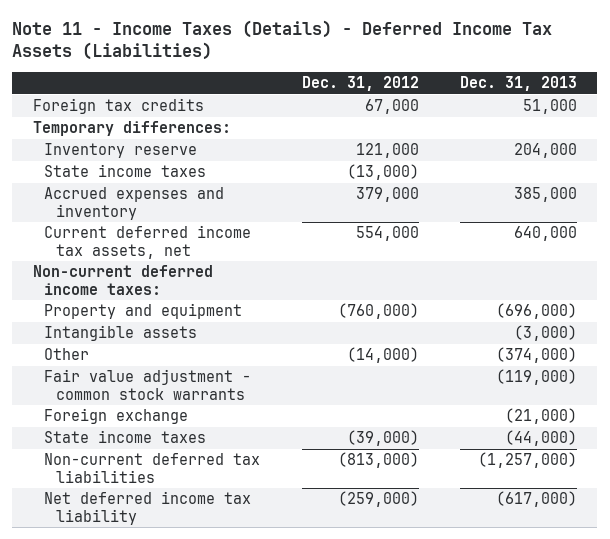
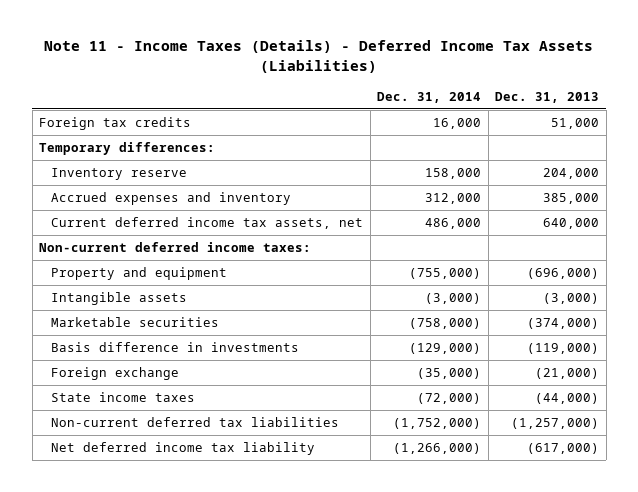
[301,76,419,92] Dec. 31, 2012 -> none
none -> [377,91,482,103] Dec. 31, 2014
[44,164,207,178] State income taxes -> none
[44,348,90,361] Other -> [51,317,220,328] Marketable securities
[44,369,252,400] Fair value adjustment - common stock warrants -> [51,342,300,353] Basis difference in investments

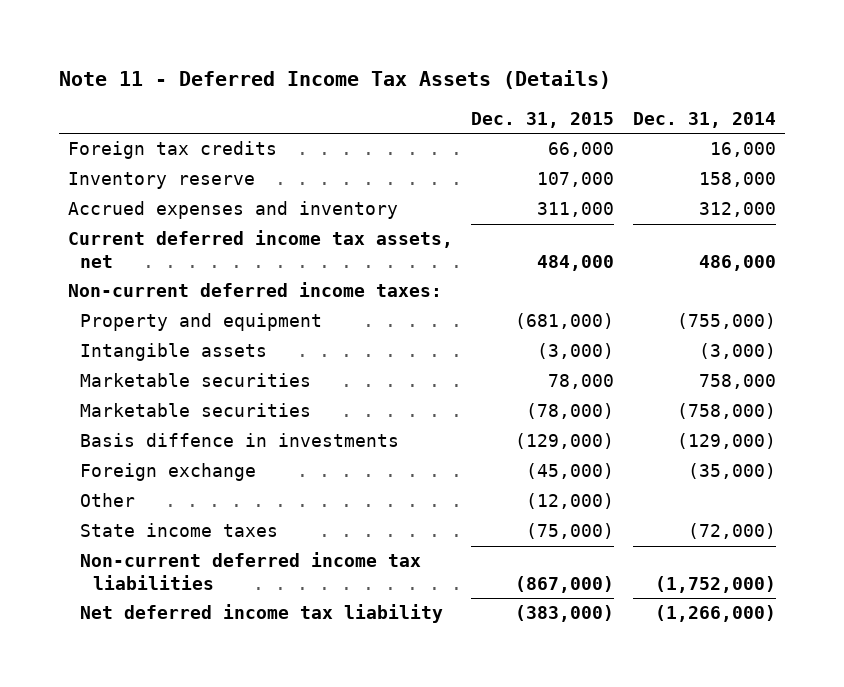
[44,40,594,73] Note 11 - Income Taxes (Details) - Deferred Income Tax Assets (Liabilities) -> [58,70,611,90] Note 11 - Deferred Income Tax Assets (Details)
[495,91,600,103] Dec. 31, 2013 -> none
none -> [471,111,615,128] Dec. 31, 2015
[39,142,216,156] Temporary differences: -> none
none -> [80,373,312,388] Marketable securities
[51,342,300,353] Basis difference in investments -> [80,433,400,448] Basis diffence in investments
none -> [80,493,136,508] Other
[51,417,340,428] Non-current deferred tax liabilities -> [80,552,422,590] Non-current deferred income tax liabilities

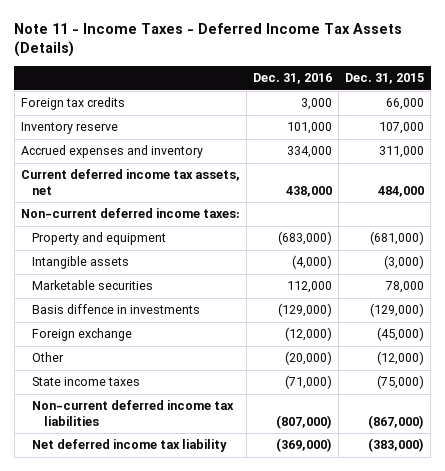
[58,70,611,90] Note 11 - Deferred Income Tax Assets (Details) -> [14,22,403,58] Note 11 - Income Taxes - Deferred Income Tax Assets (Details)
[632,111,776,128] Dec. 31, 2014 -> none
none -> [253,73,333,85] Dec. 31, 2016
[80,403,312,418] Marketable securities -> none

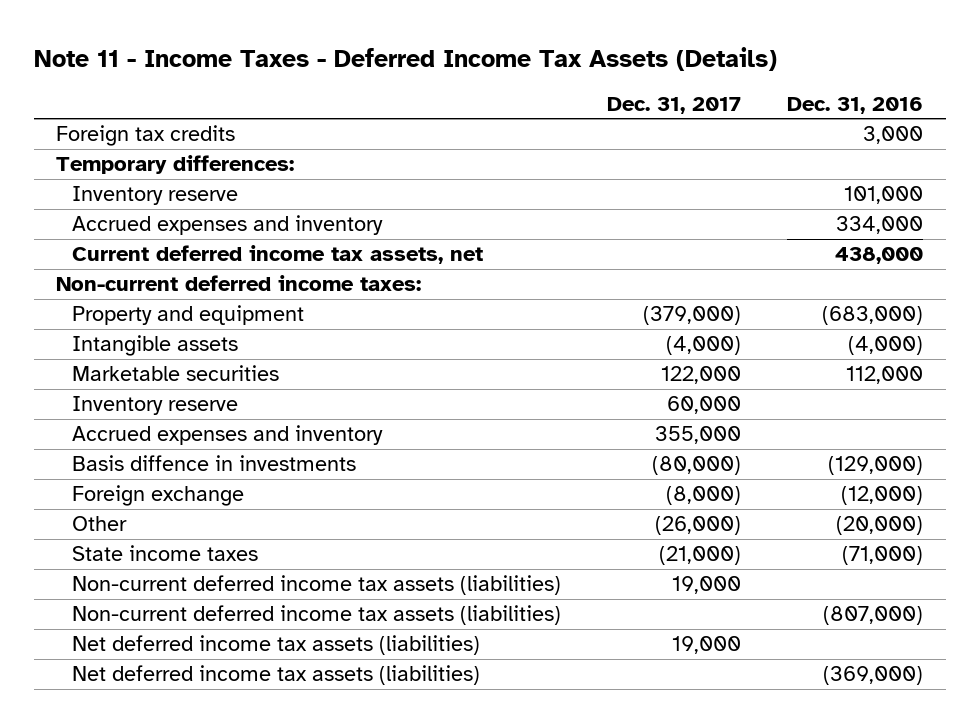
[345,73,425,85] Dec. 31, 2015 -> none
none -> [607,96,742,114] Dec. 31, 2017
none -> [56,155,295,175] Temporary differences:
none -> [72,396,239,416] Inventory reserve
none -> [72,425,384,446] Accrued expenses and inventory
none -> [72,575,562,596] Non-current deferred income tax assets (liabilities)
[32,400,235,426] Non-current deferred income tax liabilities -> [72,605,562,626] Non-current deferred income tax assets (liabilities)
none -> [72,635,481,656] Net deferred income tax assets (liabilities)
[32,439,228,453] Net deferred income tax liability -> [72,665,481,686] Net deferred income tax assets (liabilities)

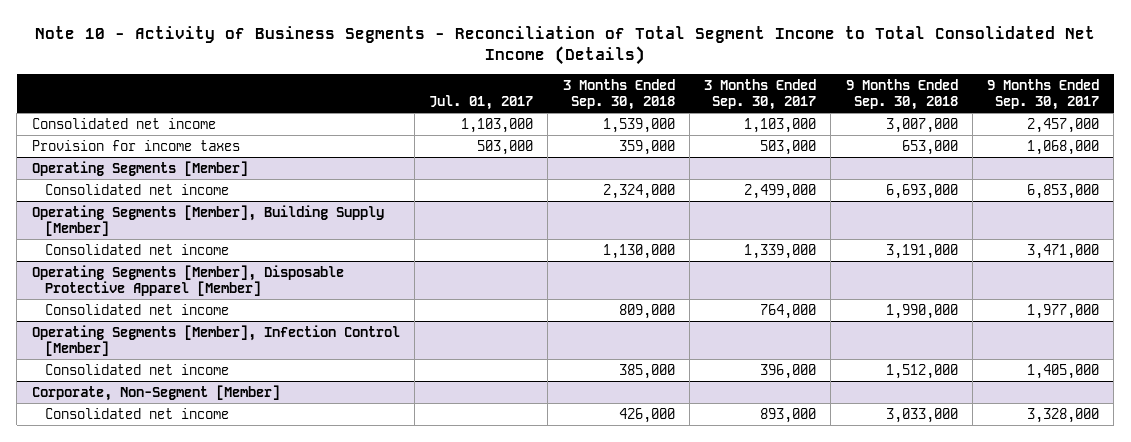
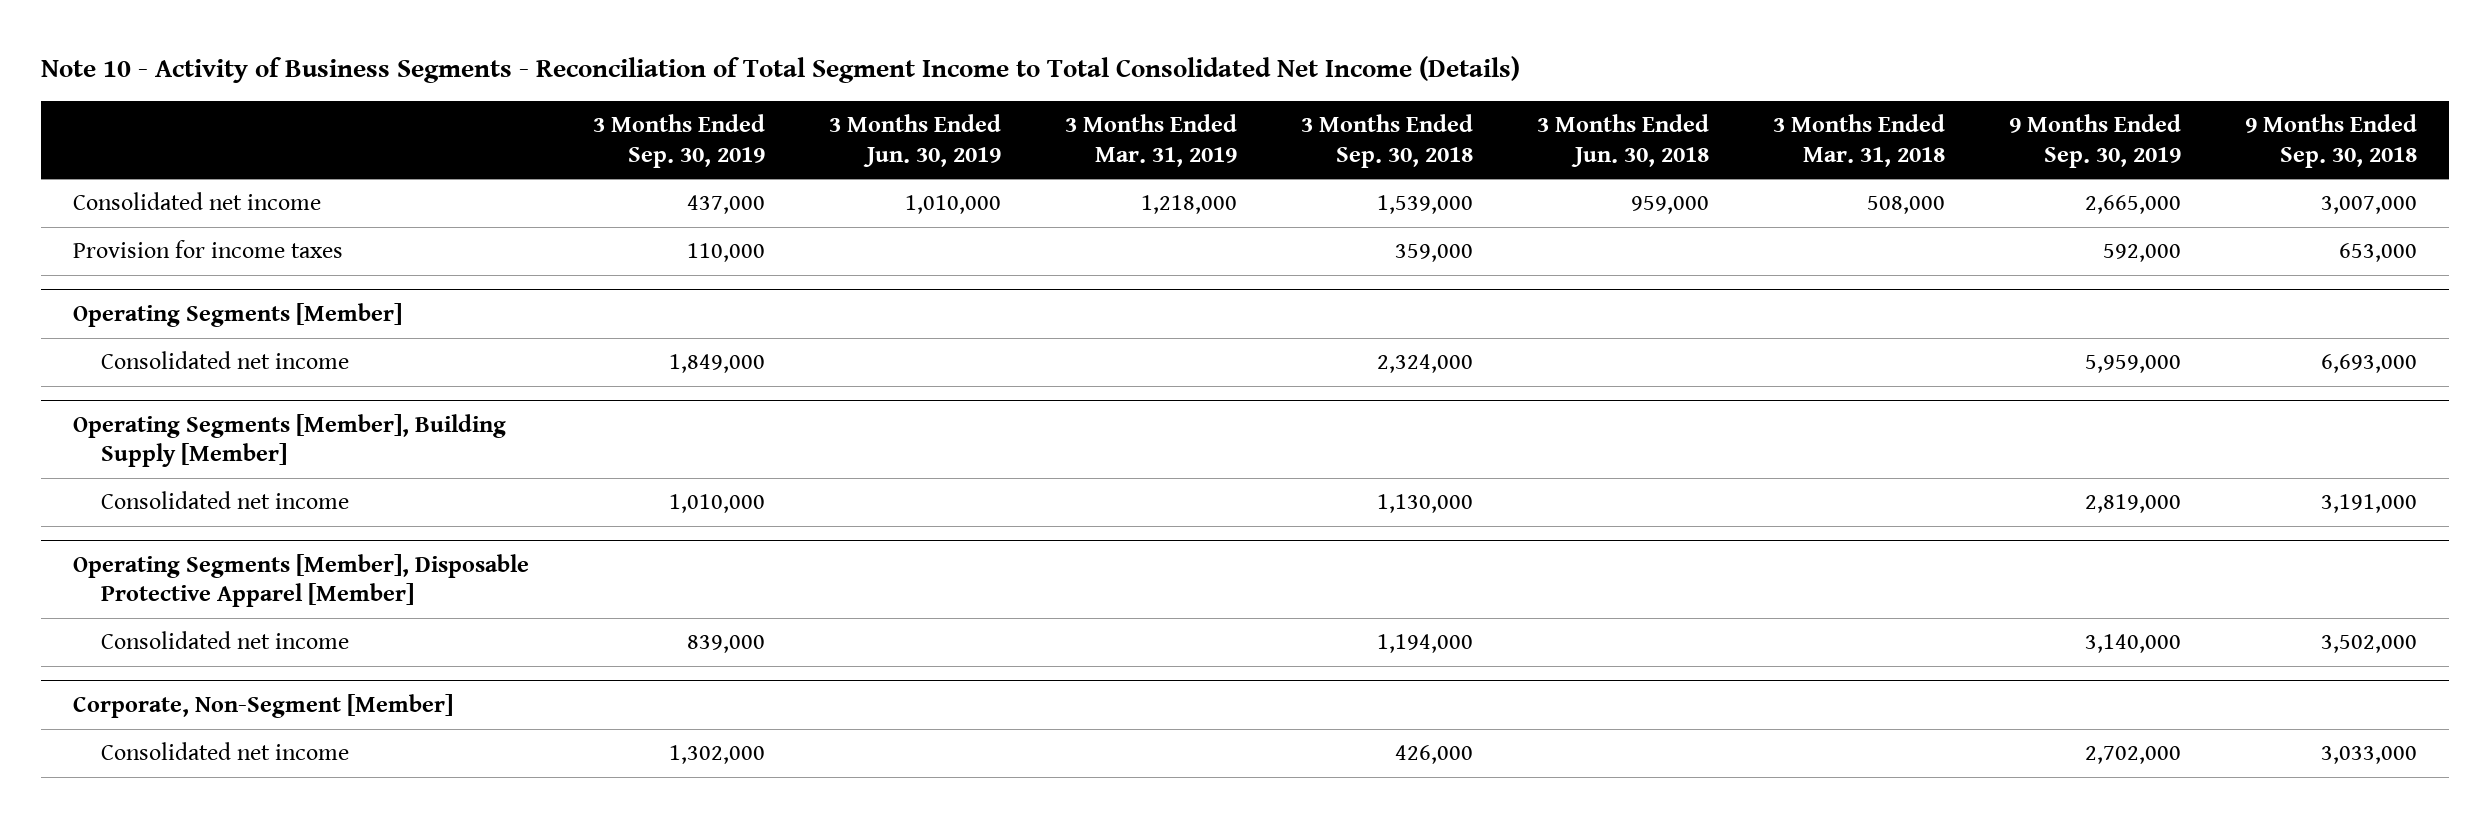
[429,95,534,111] Jul. 01, 2017 -> none
[704,78,817,111] 3 Months Ended Sep. 30, 2017 -> none
[986,78,1099,111] 9 Months Ended Sep. 30, 2017 -> none
none -> [592,114,765,168] 3 Months Ended Sep. 30, 2019
none -> [828,114,1001,167] 3 Months Ended Jun. 30, 2019
none -> [1064,114,1237,167] 3 Months Ended Mar. 31, 2019
none -> [1537,114,1710,167] 3 Months Ended Jun. 30, 2018
none -> [1773,114,1946,167] 3 Months Ended Mar. 31, 2018
none -> [2009,114,2182,168] 9 Months Ended Sep. 30, 2019
[31,324,400,357] Operating Segments [Member], Infection Control [Member] -> none
[45,363,230,375] Consolidated net income -> none
[618,303,675,319] 809,000 -> [1377,634,1474,654] 1,194,000
[885,303,958,319] 1,990,000 -> [2321,635,2418,654] 3,502,000

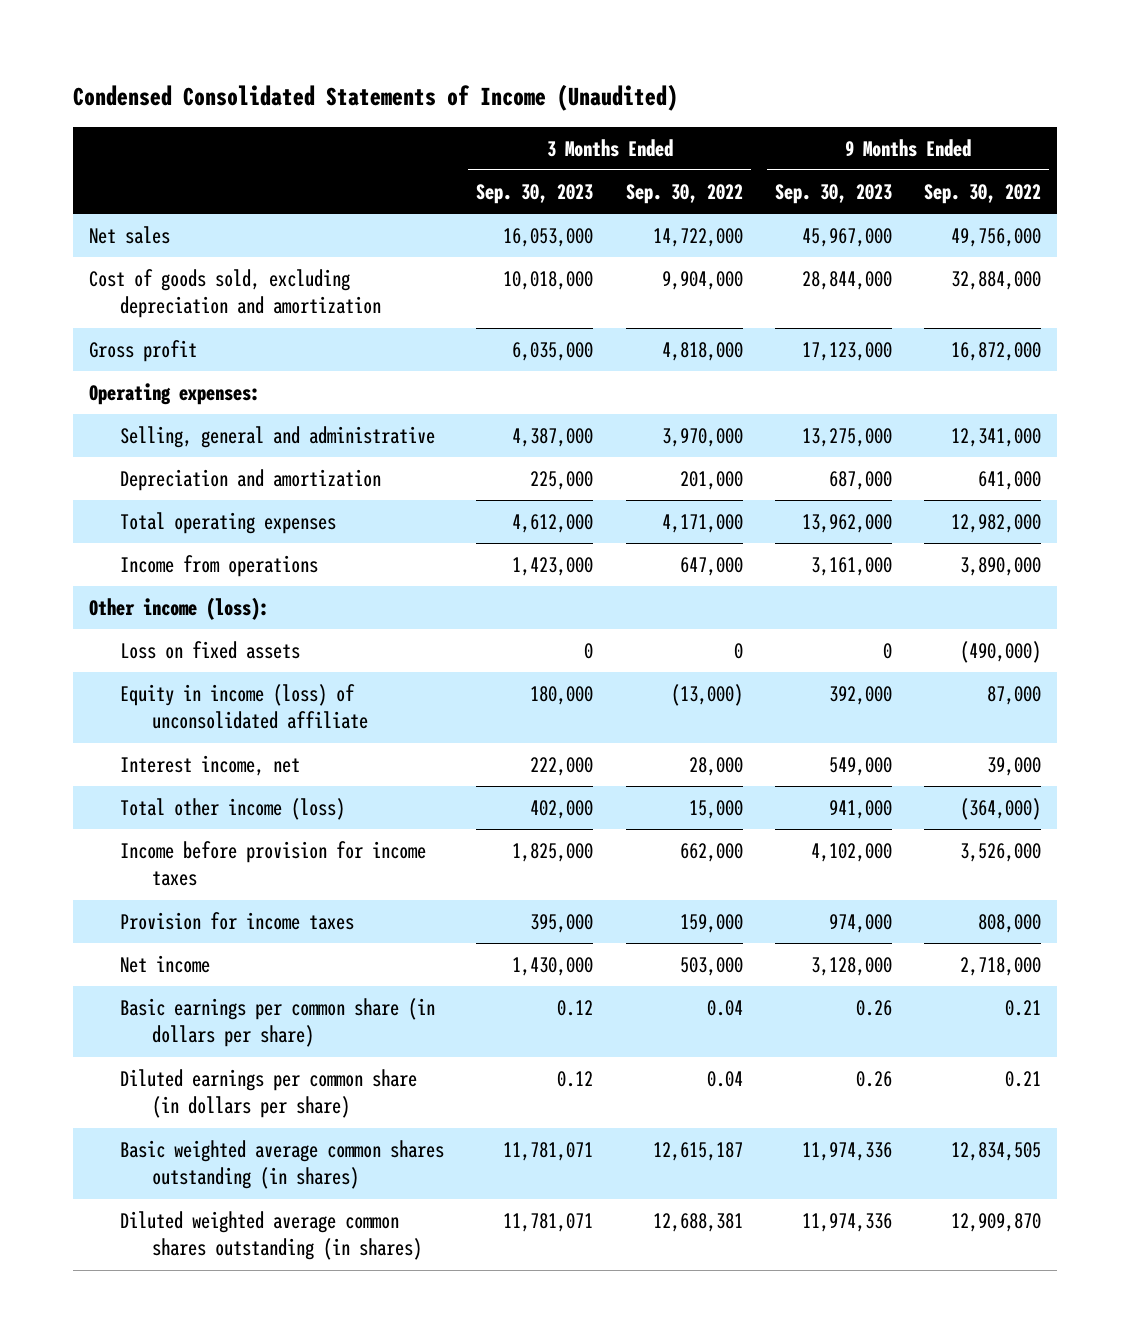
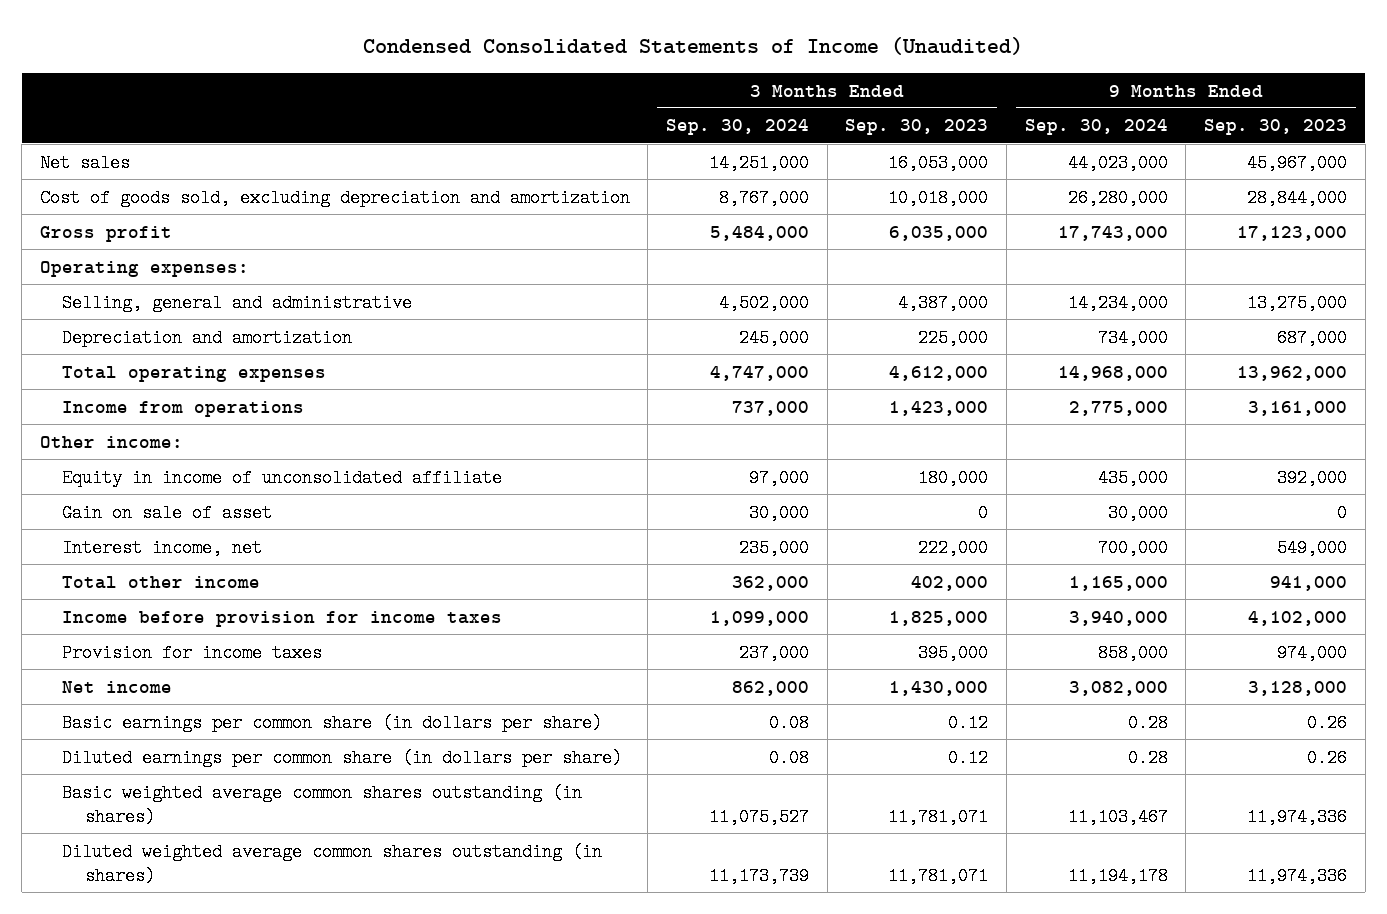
[625,184,743,205] Sep. 30, 2022 -> none
[924,184,1042,205] Sep. 30, 2022 -> none
none -> [666,119,810,136] Sep. 30, 2024
none -> [1024,119,1168,136] Sep. 30, 2024
[120,641,301,660] Loss on fixed assets -> none
[88,597,269,621] Other income (loss): -> [39,435,183,448] Other income:
[120,684,368,730] Equity in income (loss) of unconsolidated affiliate -> [62,468,503,487] Equity in income of unconsolidated affiliate
none -> [62,503,273,522] Gain on sale of asset
[120,798,346,821] Total other income (loss) -> [62,575,261,589] Total other income

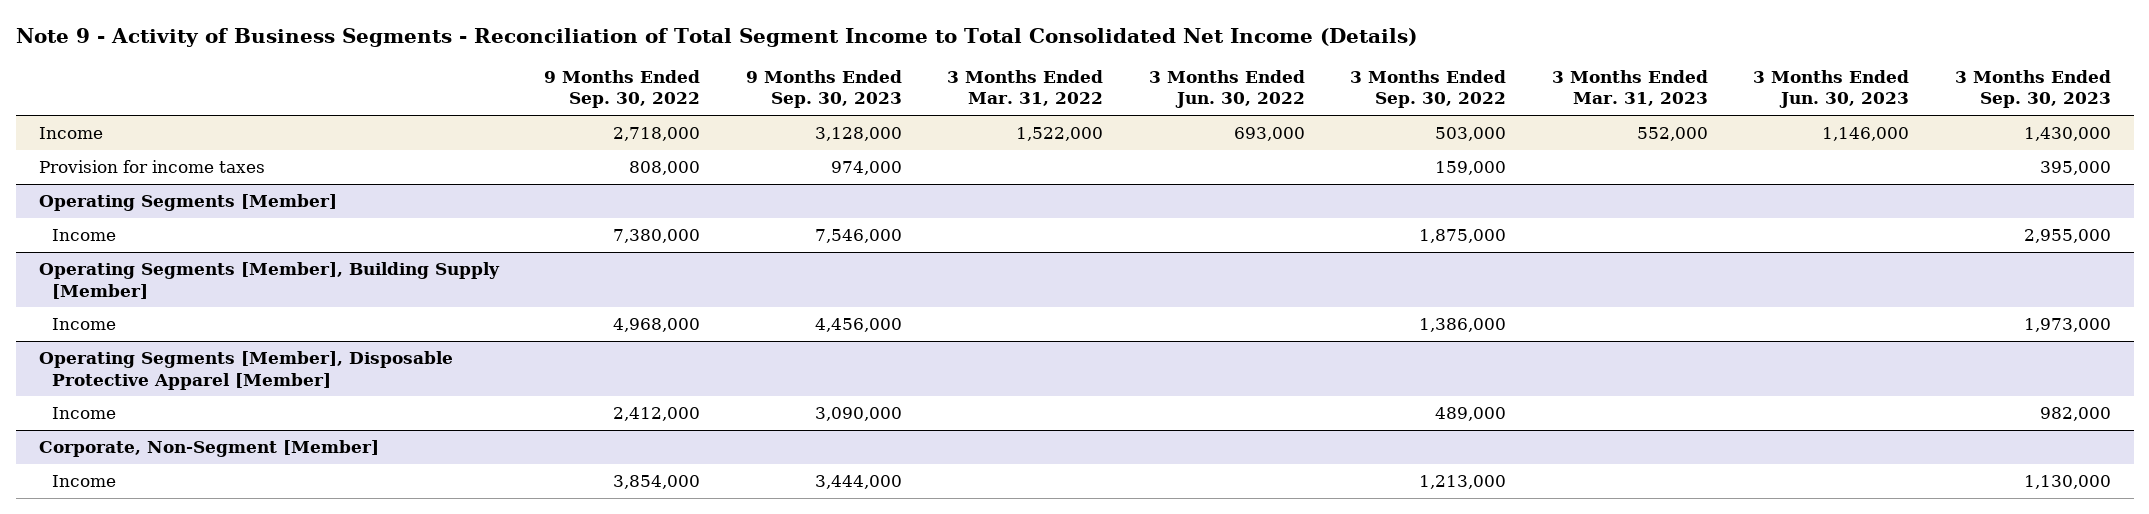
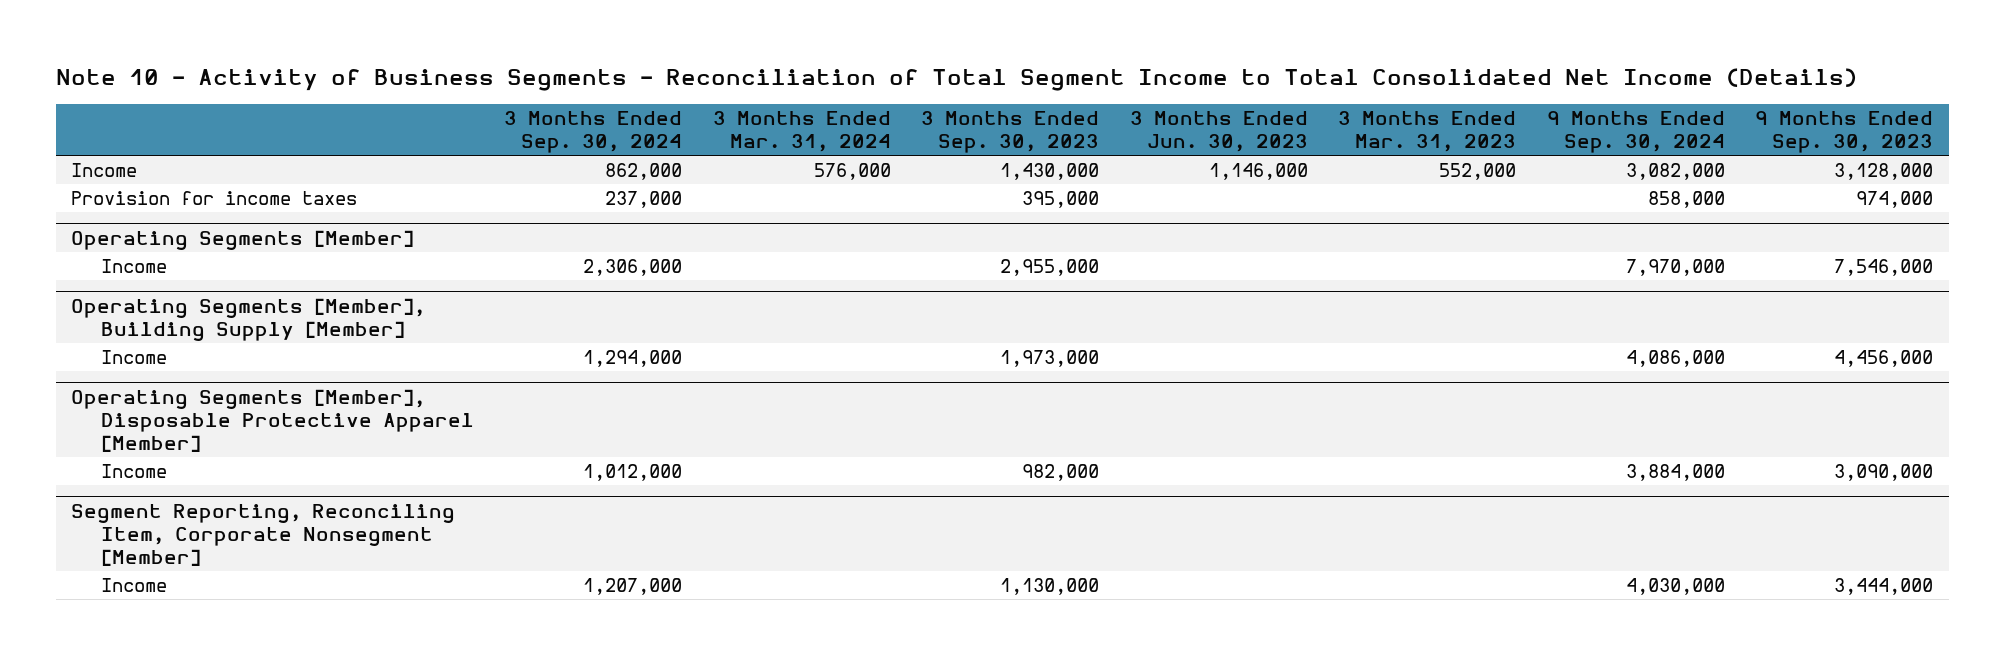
[15,27,1417,47] Note 9 - Activity of Business Segments - Reconciliation of Total Segment Income to Total Consolidated Net Income (Details) -> [55,68,1857,92] Note 10 - Activity of Business Segments - Reconciliation of Total Segment Income to Total Consolidated Net Income (Details)
[544,70,701,109] 9 Months Ended Sep. 30, 2022 -> none
[947,70,1104,107] 3 Months Ended Mar. 31, 2022 -> none
[1148,70,1305,109] 3 Months Ended Jun. 30, 2022 -> none
[1350,70,1507,109] 3 Months Ended Sep. 30, 2022 -> none
none -> [504,111,683,154] 3 Months Ended Sep. 30, 2024
none -> [712,111,891,153] 3 Months Ended Mar. 31, 2024
none -> [1546,111,1725,154] 9 Months Ended Sep. 30, 2024
[38,440,379,458] Corporate, Non-Segment [Member] -> [71,503,456,566] Segment Reporting, Reconciling Item, Corporate Nonsegment [Member]

